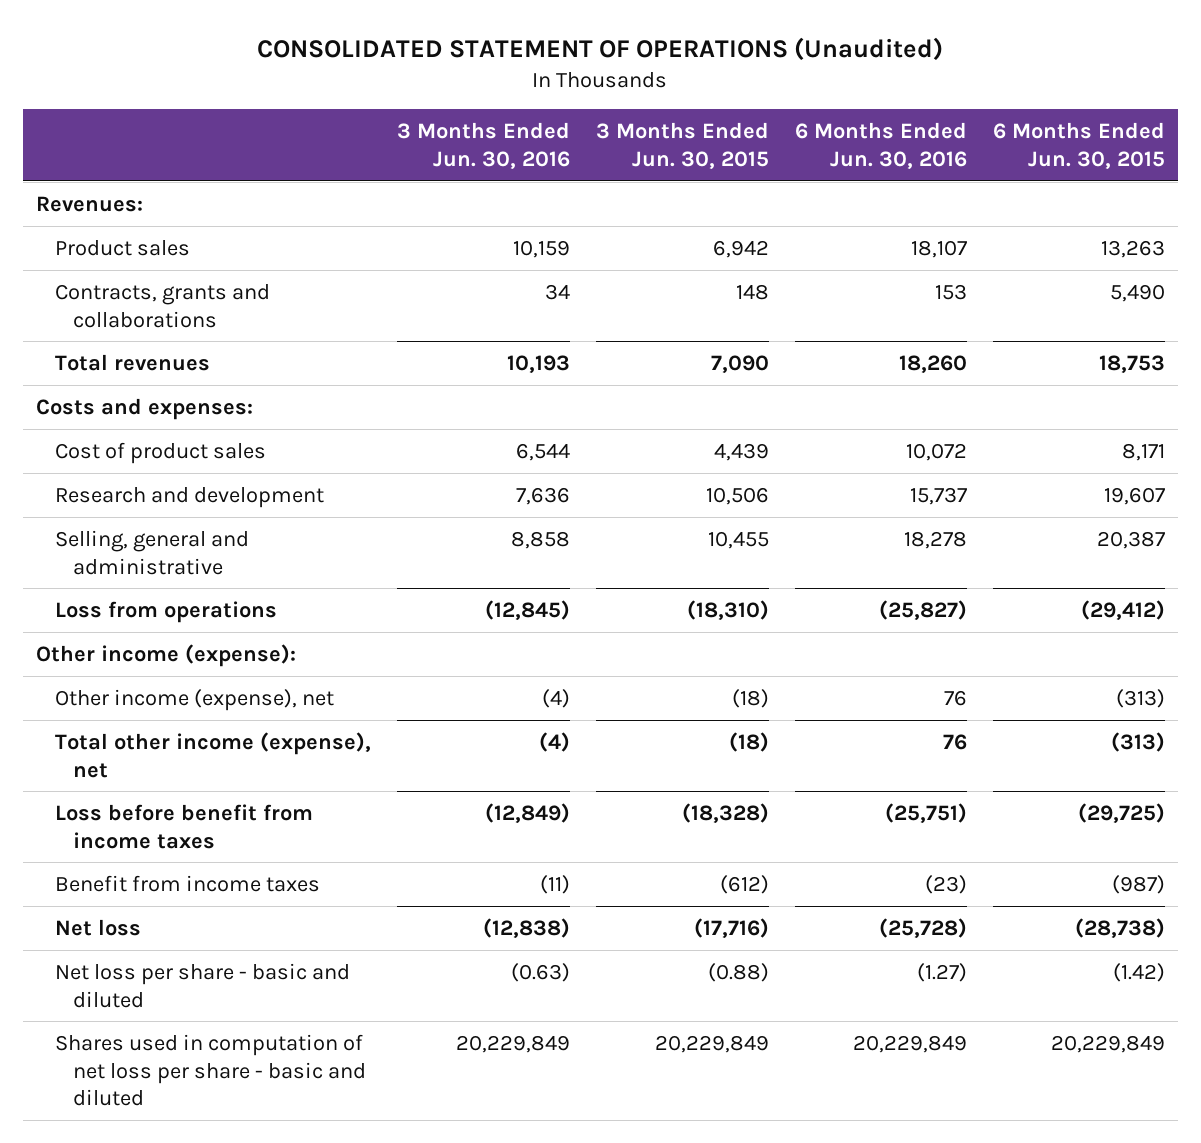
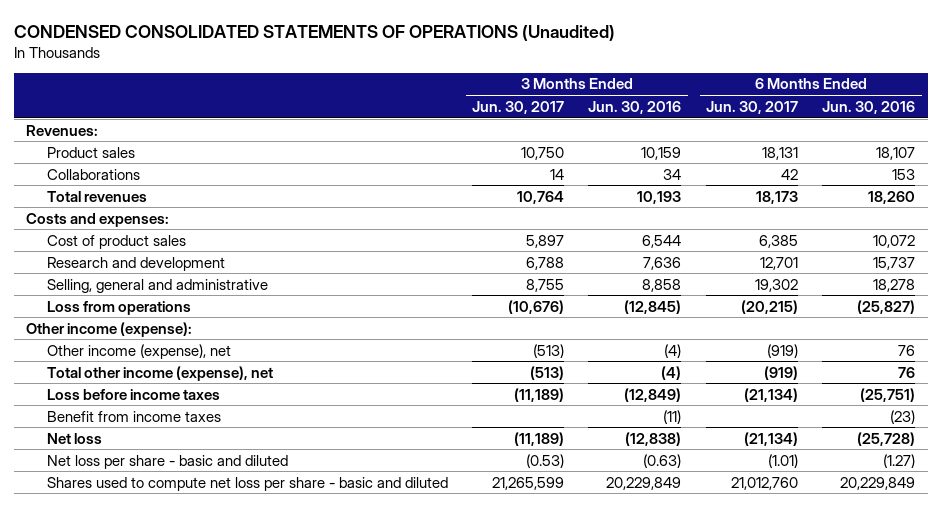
[257,37,944,62] CONSOLIDATED STATEMENT OF OPERATIONS (Unaudited) -> [14,24,616,41] CONDENSED CONSOLIDATED STATEMENTS OF OPERATIONS (Unaudited)
[595,121,769,169] 3 Months Ended Jun. 30, 2015 -> none
[992,121,1165,169] 6 Months Ended Jun. 30, 2015 -> none
none -> [472,100,565,114] Jun. 30, 2017
none -> [705,100,798,114] Jun. 30, 2017
[54,283,270,328] Contracts, grants and collaborations -> [46,168,140,180] Collaborations
[54,803,313,849] Loss before benefit from income taxes -> [46,388,220,400] Loss before income taxes
[54,1033,366,1107] Shares used in computation of net loss per share - basic and diluted -> [46,476,448,491] Shares used to compute net loss per share - basic and diluted

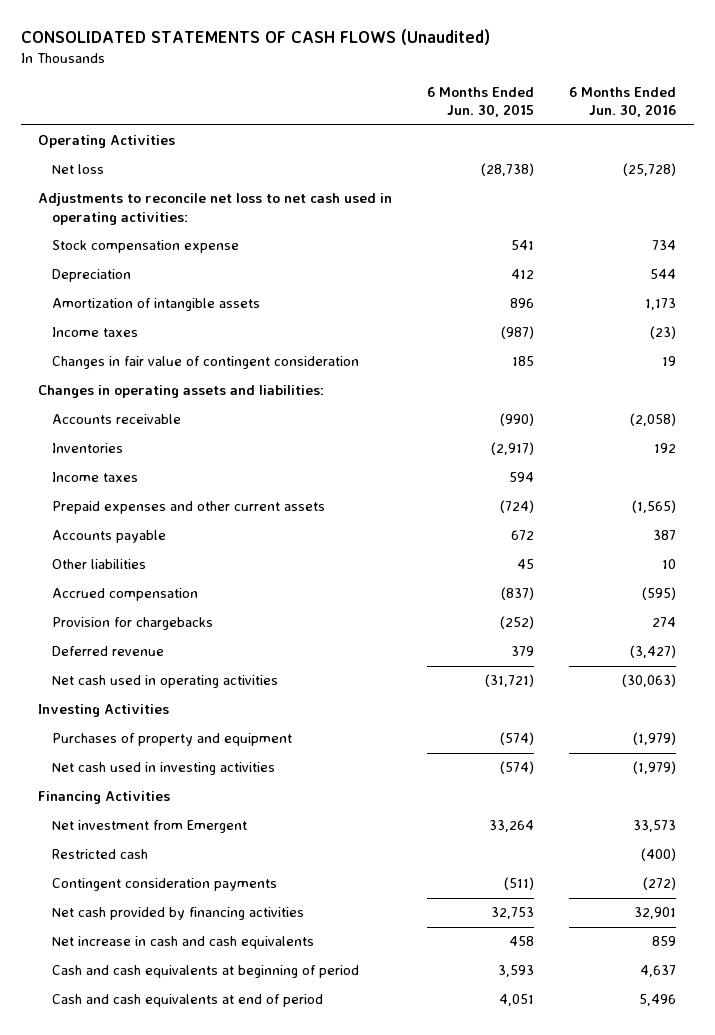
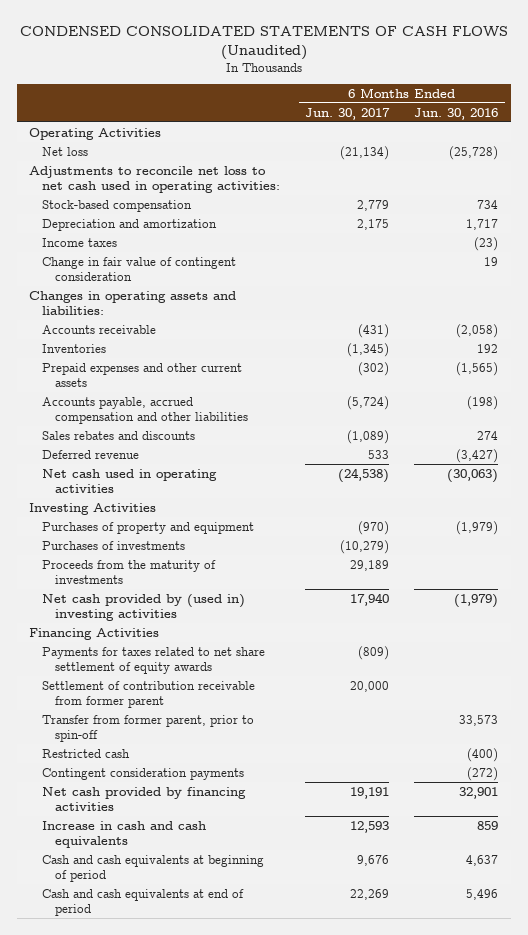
[20,29,490,46] CONSOLIDATED STATEMENTS OF CASH FLOWS (Unaudited) -> [19,25,508,61] CONDENSED CONSOLIDATED STATEMENTS OF CASH FLOWS (Unaudited)
[427,87,535,118] 6 Months Ended Jun. 30, 2015 -> none
none -> [305,107,391,120] Jun. 30, 2017
[51,269,131,283] Depreciation -> none
[51,298,260,312] Amortization of intangible assets -> none
[51,240,239,254] Stock compensation expense -> [42,199,193,212] Stock-based compensation
none -> [42,218,218,231] Depreciation and amortization
[51,356,359,370] Changes in fair value of contingent consideration -> [42,256,237,281] Change in fair value of contingent consideration
[51,472,138,483] Income taxes -> none
[51,530,166,544] Accounts payable -> none
[51,559,146,570] Other liabilities -> none
[51,588,198,602] Accrued compensation -> none
none -> [42,396,249,424] Accounts payable, accrued compensation and other liabilities
[51,617,213,631] Provision for chargebacks -> [42,430,196,440] Sales rebates and discounts
none -> [42,540,186,550] Purchases of investments
none -> [42,559,217,584] Proceeds from the maturity of investments
[51,762,275,776] Net cash used in investing activities -> [42,593,246,621] Net cash provided by (used in) investing activities
none -> [42,646,266,674] Payments for taxes related to net share settlement of equity awards
none -> [42,680,256,708] Settlement of contribution receivable from former parent
[51,820,247,834] Net investment from Emergent -> [42,714,255,742] Transfer from former parent, prior to spin-off
[51,936,314,950] Net increase in cash and cash equivalents -> [42,820,207,848] Increase in cash and cash equivalents

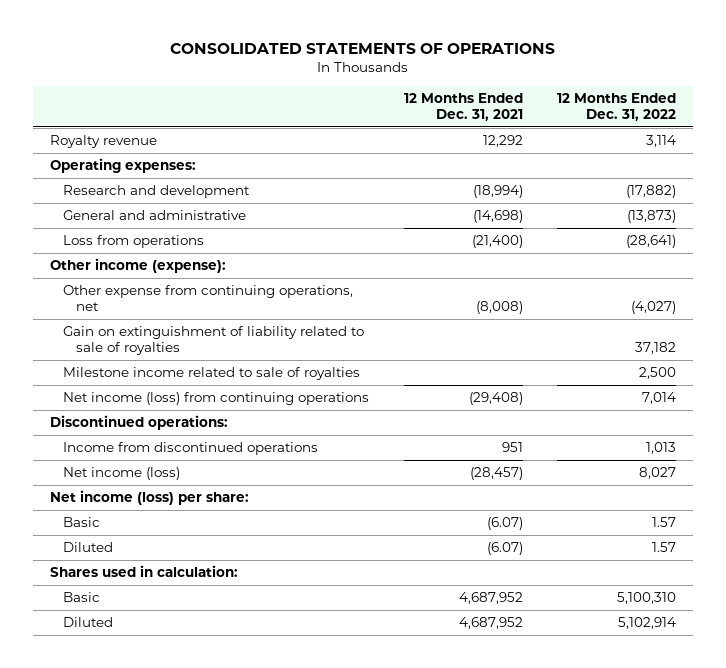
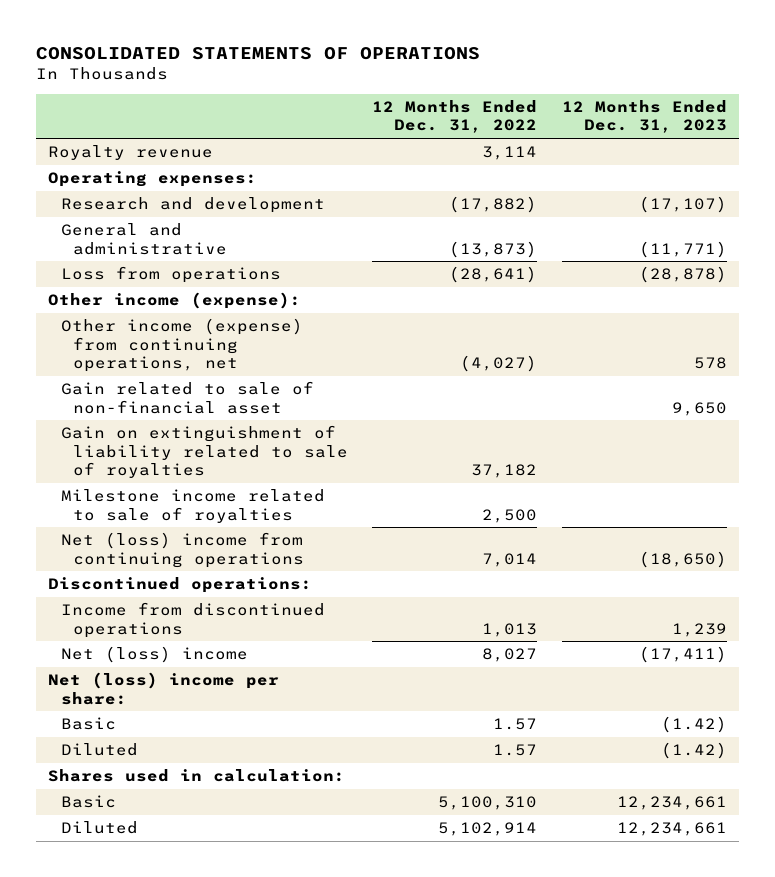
[403,92,523,121] 12 Months Ended Dec. 31, 2021 -> none
none -> [561,99,727,134] 12 Months Ended Dec. 31, 2023
[63,285,354,312] Other expense from continuing operations, net -> [60,318,303,373] Other income (expense) from continuing operations, net
none -> [60,381,314,414] Gain related to sale of non-financial asset
[63,392,370,406] Net income (loss) from continuing operations -> [60,532,304,568] Net (loss) income from continuing operations
[63,467,181,481] Net income (loss) -> [60,646,248,664] Net (loss) income
[50,490,250,506] Net income (loss) per share: -> [48,672,280,705] Net (loss) income per share:

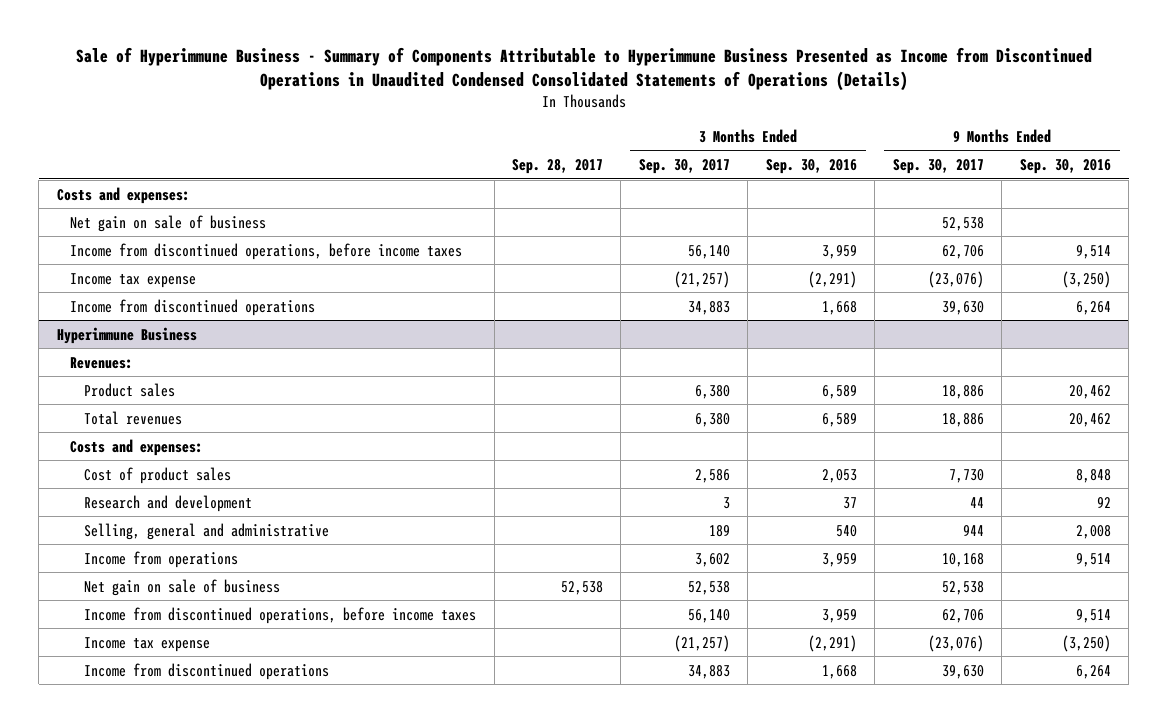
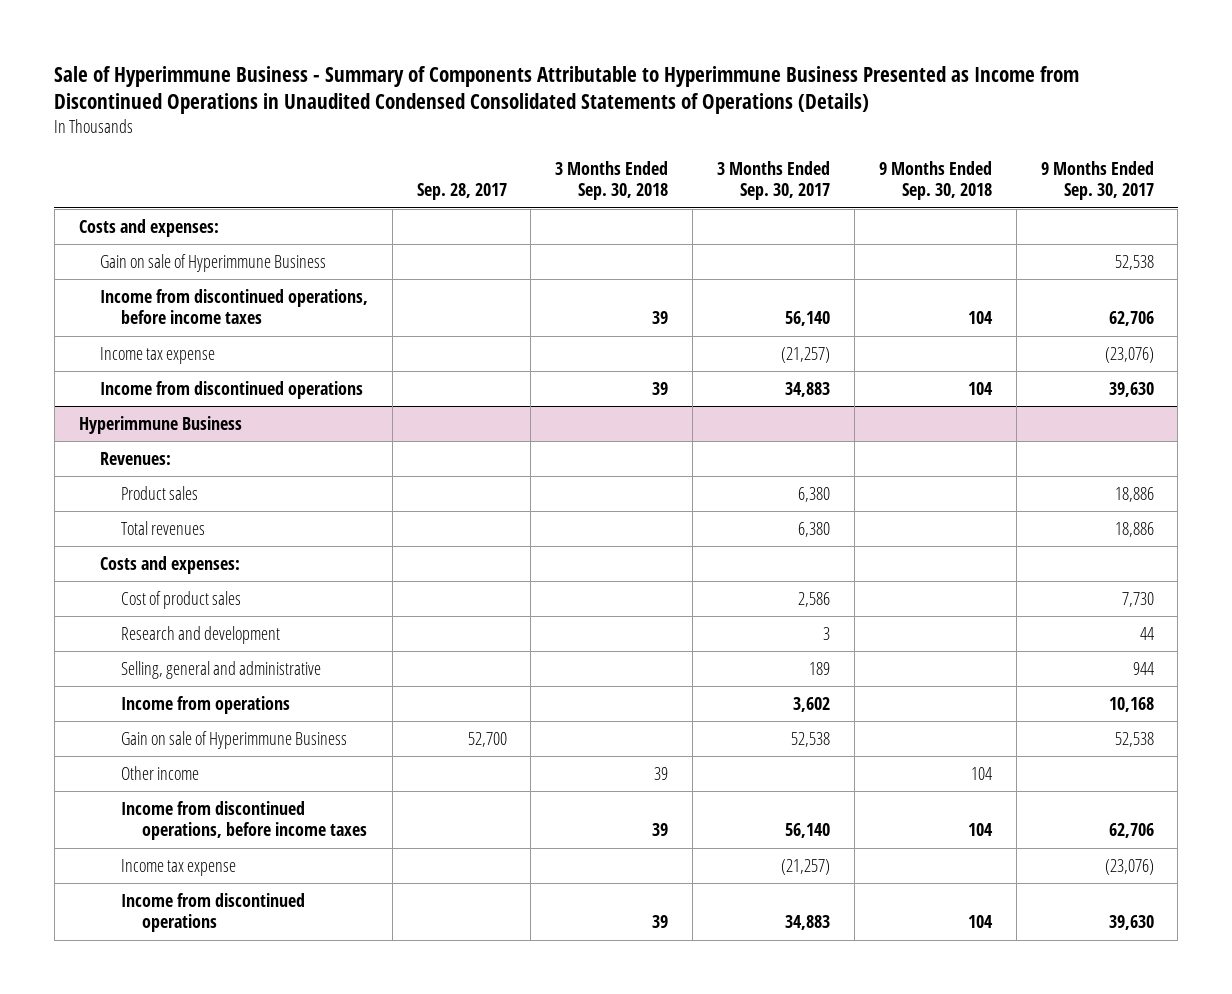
[765,159,857,175] Sep. 30, 2016 -> none
[1019,159,1111,175] Sep. 30, 2016 -> none
none -> [555,160,669,201] 3 Months Ended Sep. 30, 2018
none -> [878,160,992,201] 9 Months Ended Sep. 30, 2018
[70,214,267,232] Net gain on sale of business -> [99,253,326,272] Gain on sale of Hyperimmune Business
[84,578,281,596] Net gain on sale of business -> [120,730,347,749] Gain on sale of Hyperimmune Business
[561,580,604,595] 52,538 -> [467,731,507,747] 52,700
none -> [120,765,199,780] Other income

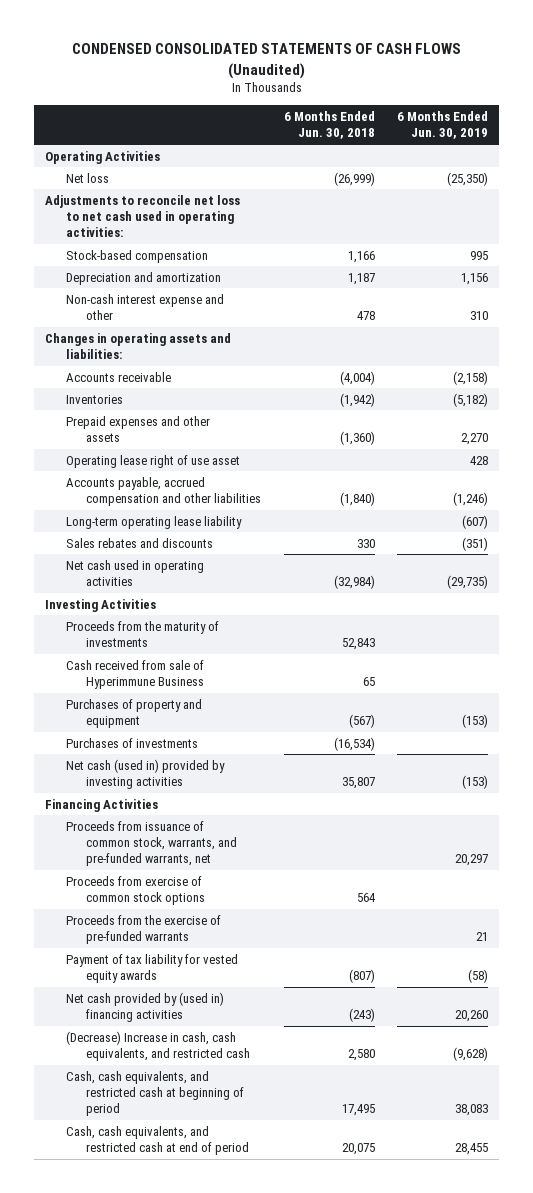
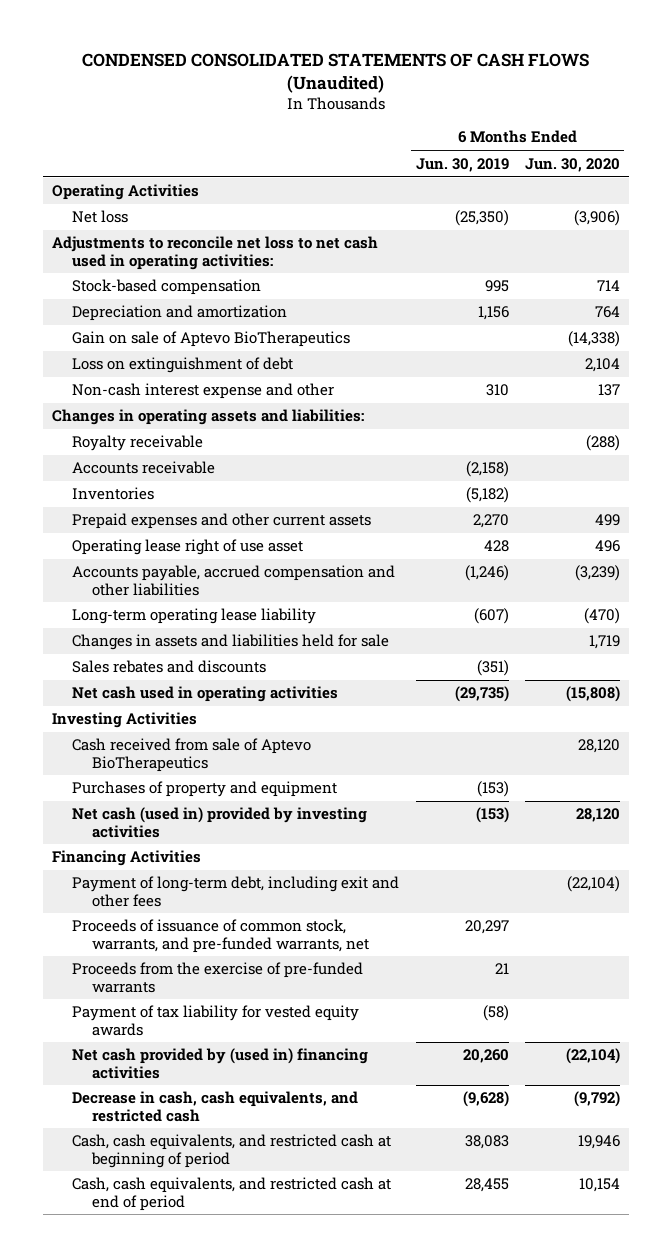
[283,111,375,140] 6 Months Ended Jun. 30, 2018 -> none
none -> [525,157,621,172] Jun. 30, 2020
none -> [71,331,350,348] Gain on sale of Aptevo BioTherapeutics
none -> [71,357,293,374] Loss on extinguishment of debt
none -> [71,435,203,452] Royalty receivable
[65,415,210,443] Prepaid expenses and other assets -> [71,513,371,530] Prepaid expenses and other current assets
none -> [71,634,389,651] Changes in assets and liabilities held for sale
[65,620,219,648] Proceeds from the maturity of investments -> none
[65,659,205,690] Cash received from sale of Hyperimmune Business -> [71,738,311,772] Cash received from sale of Aptevo BioTherapeutics
[65,737,198,748] Purchases of investments -> none
[65,875,206,906] Proceeds from exercise of common stock options -> none
none -> [71,876,399,907] Payment of long-term debt, including exit and other fees
[65,820,238,867] Proceeds from issuance of common stock, warrants, and pre-funded warrants, net -> [71,919,370,953] Proceeds of issuance of common stock, warrants, and pre-funded warrants, net
[65,1030,251,1062] (Decrease) Increase in cash, cash equivalents, and restricted cash -> [71,1091,358,1122] Decrease in cash, cash equivalents, and restricted cash

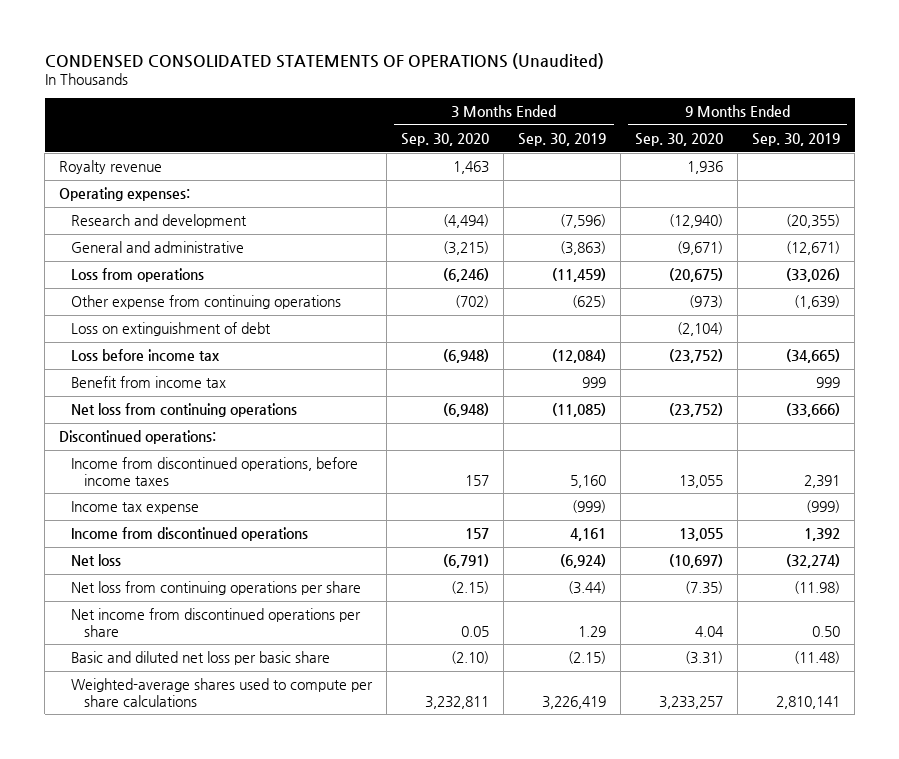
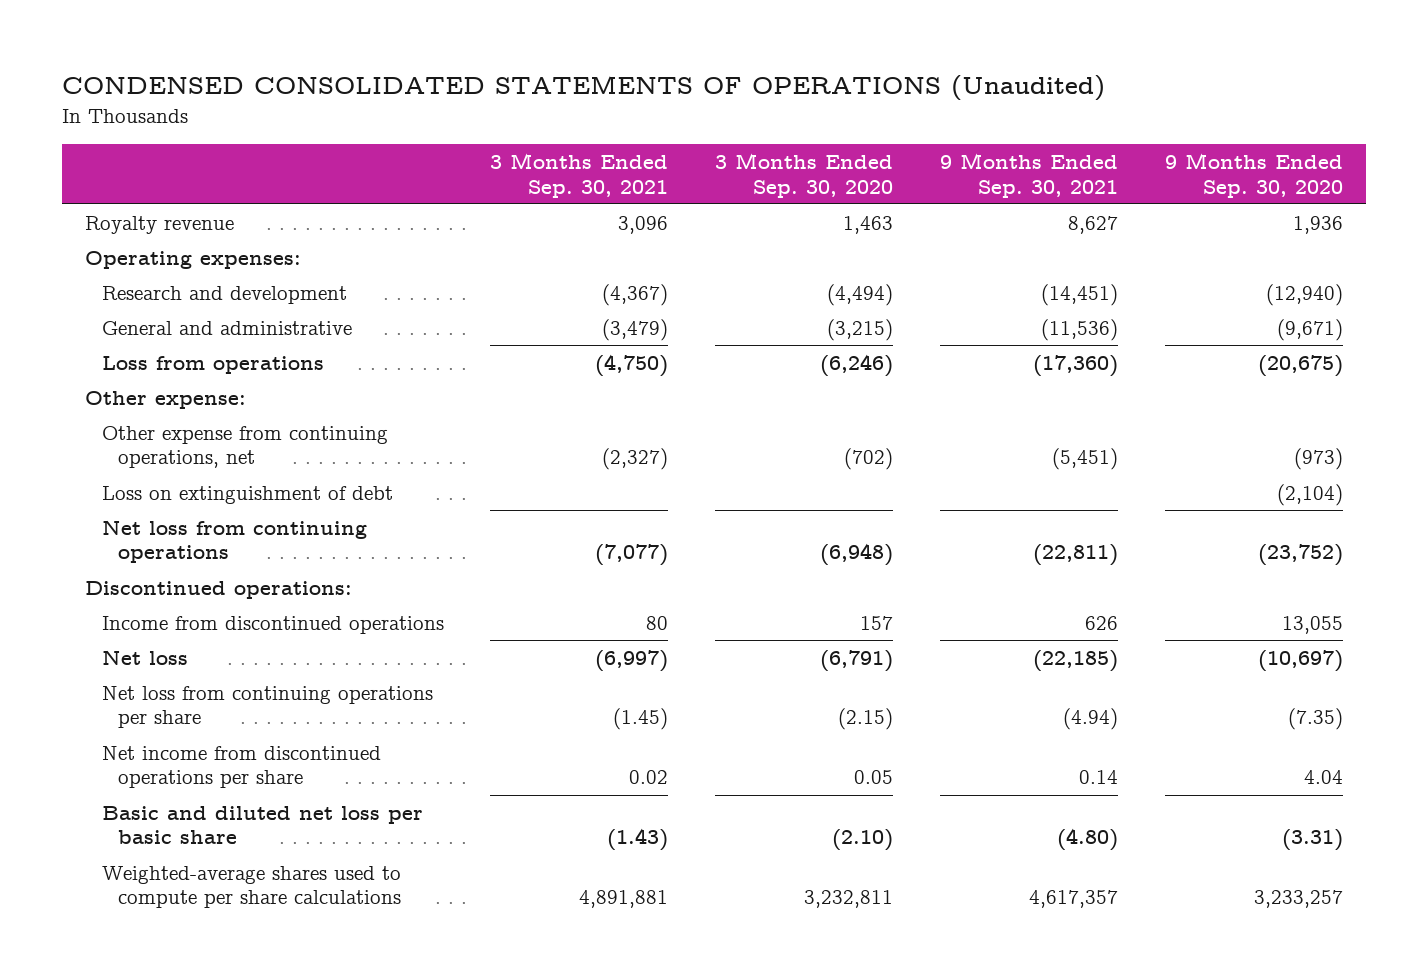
[518,132,607,146] Sep. 30, 2019 -> none
[752,132,841,146] Sep. 30, 2019 -> none
none -> [490,152,669,198] 3 Months Ended Sep. 30, 2021
none -> [939,152,1118,198] 9 Months Ended Sep. 30, 2021
none -> [84,390,246,409] Other expense:
[71,295,342,310] Other expense from continuing operations -> [101,425,388,469] Other expense from continuing operations, net
[71,349,221,362] Loss before income tax -> none
[71,376,227,389] Benefit from income tax -> none
[71,457,359,486] Income from discontinued operations, before income taxes -> none
[71,501,200,515] Income tax expense -> none

